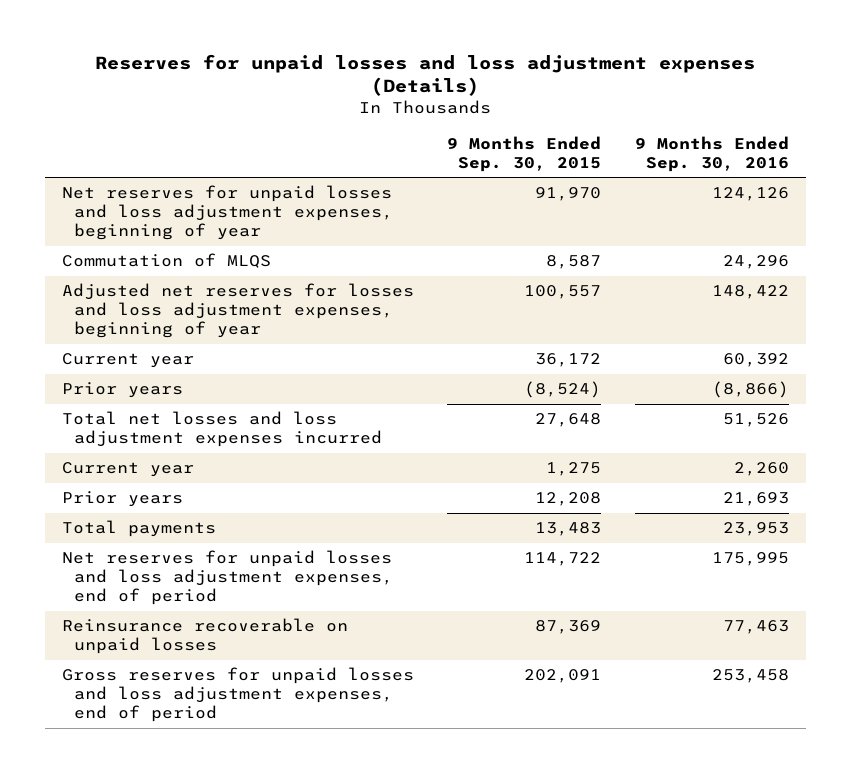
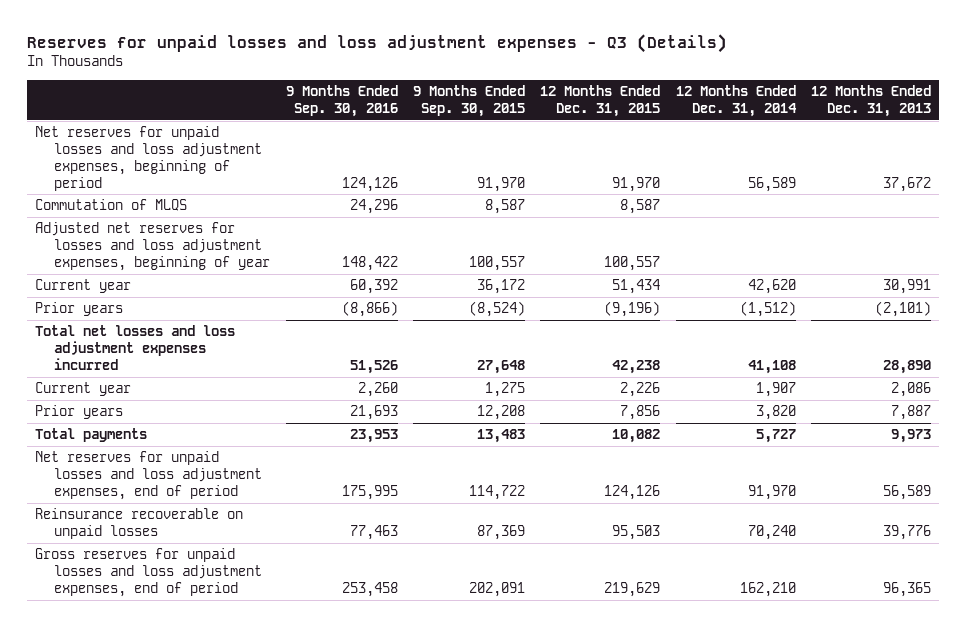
[95,53,756,97] Reserves for unpaid losses and loss adjustment expenses (Details) -> [27,34,728,54] Reserves for unpaid losses and loss adjustment expenses - Q3 (Details)
none -> [540,84,661,117] 12 Months Ended Dec. 31, 2015
none -> [675,84,797,117] 12 Months Ended Dec. 31, 2014
none -> [811,84,932,117] 12 Months Ended Dec. 31, 2013
[61,185,394,241] Net reserves for unpaid losses and loss adjustment expenses, beginning of year -> [35,126,263,191] Net reserves for unpaid losses and loss adjustment expenses, beginning of period

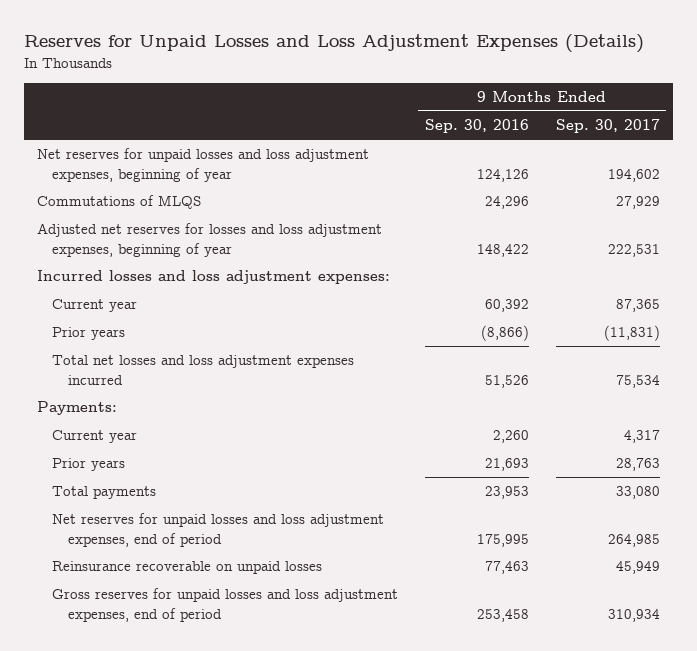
[27,34,728,54] Reserves for unpaid losses and loss adjustment expenses - Q3 (Details) -> [23,34,644,54] Reserves for Unpaid Losses and Loss Adjustment Expenses (Details)
[413,84,526,117] 9 Months Ended Sep. 30, 2015 -> none
[540,84,661,117] 12 Months Ended Dec. 31, 2015 -> none
[675,84,797,117] 12 Months Ended Dec. 31, 2014 -> none
[811,84,932,117] 12 Months Ended Dec. 31, 2013 -> none
none -> [555,119,660,134] Sep. 30, 2017
[35,126,263,191] Net reserves for unpaid losses and loss adjustment expenses, beginning of period -> [37,148,370,182] Net reserves for unpaid losses and loss adjustment expenses, beginning of year
[35,199,188,212] Commutation of MLQS -> [37,195,202,210] Commutations of MLQS
none -> [37,270,391,285] Incurred losses and loss adjustment expenses:
none -> [37,401,118,416] Payments:

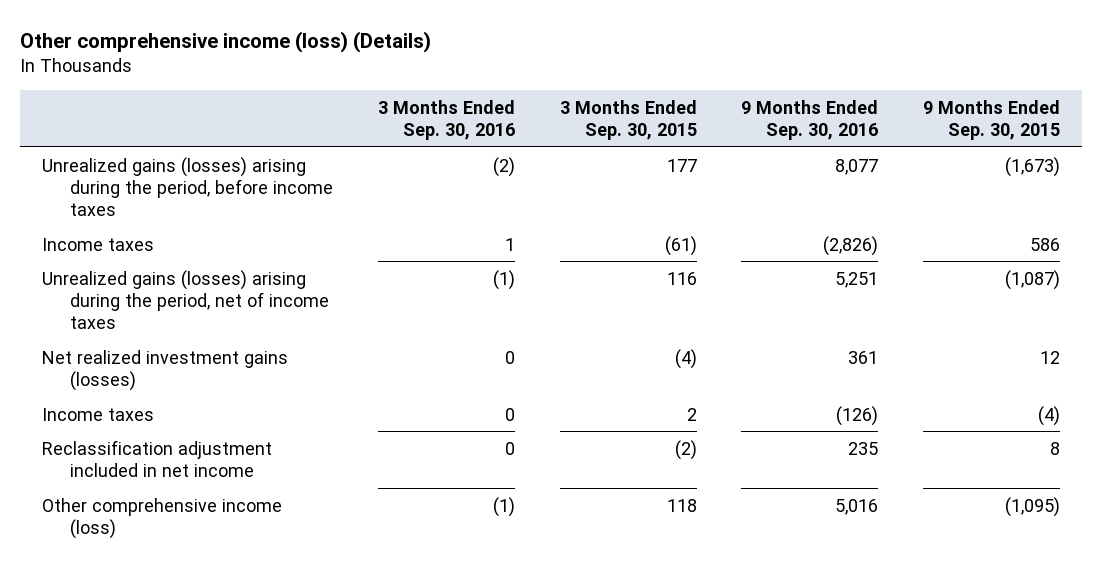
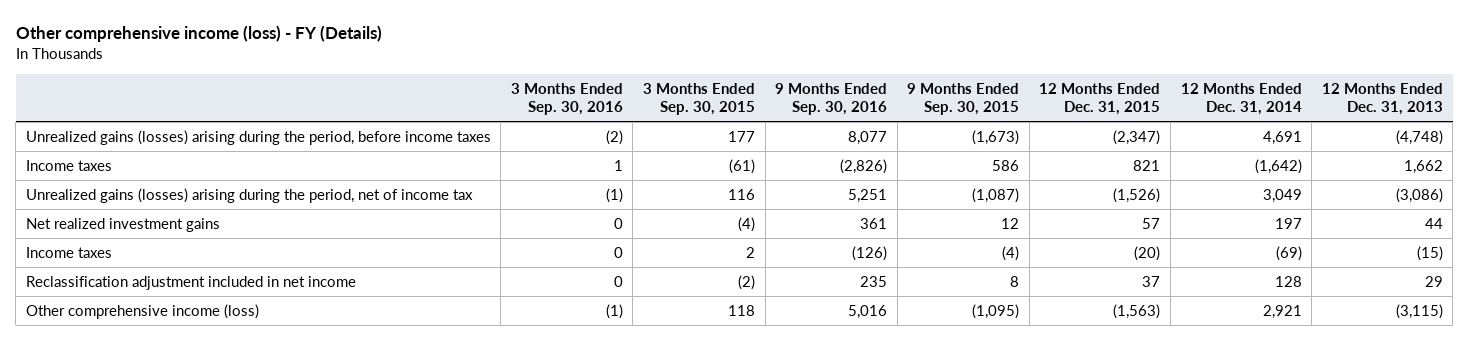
[19,30,431,53] Other comprehensive income (loss) (Details) -> [15,24,382,42] Other comprehensive income (loss) - FY (Details)
none -> [1039,82,1161,116] 12 Months Ended Dec. 31, 2015
none -> [1180,82,1302,116] 12 Months Ended Dec. 31, 2014
none -> [1321,82,1443,116] 12 Months Ended Dec. 31, 2013
[41,269,330,330] Unrealized gains (losses) arising during the period, net of income taxes -> [25,187,473,203] Unrealized gains (losses) arising during the period, net of income tax
[41,349,288,392] Net realized investment gains (losses) -> [25,217,220,232] Net realized investment gains

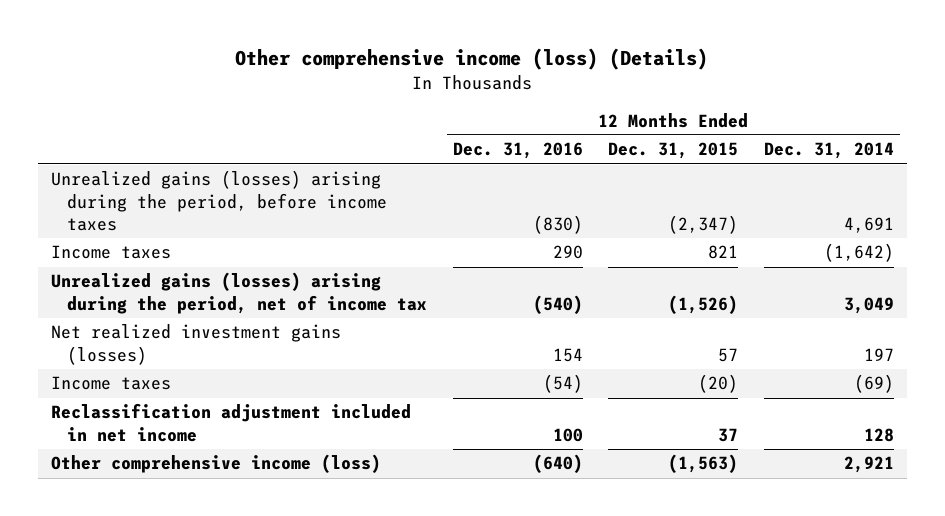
[15,24,382,42] Other comprehensive income (loss) - FY (Details) -> [235,48,709,71] Other comprehensive income (loss) (Details)
[510,82,623,116] 3 Months Ended Sep. 30, 2016 -> none
[643,82,756,116] 3 Months Ended Sep. 30, 2015 -> none
[775,82,888,116] 9 Months Ended Sep. 30, 2016 -> none
[907,82,1020,116] 9 Months Ended Sep. 30, 2015 -> none
[1321,82,1443,116] 12 Months Ended Dec. 31, 2013 -> none
none -> [452,142,583,160] Dec. 31, 2016
[25,217,220,232] Net realized investment gains -> [50,324,341,365] Net realized investment gains (losses)

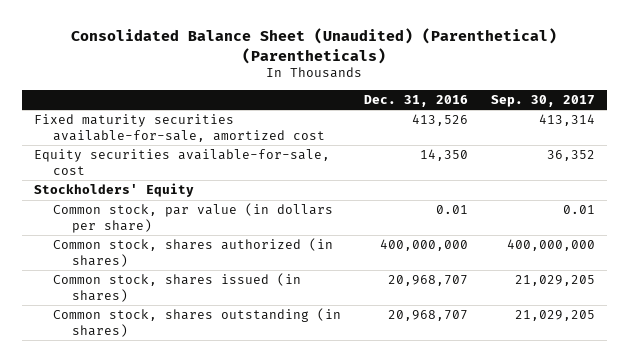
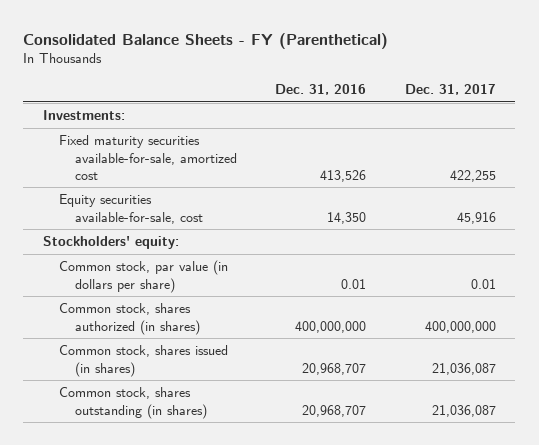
[71,28,558,64] Consolidated Balance Sheet (Unaudited) (Parenthetical) (Parentheticals) -> [23,32,389,49] Consolidated Balance Sheets - FY (Parenthetical)
[491,94,596,107] Sep. 30, 2017 -> none
none -> [405,83,497,95] Dec. 31, 2017
none -> [42,110,125,121] Investments:
[33,183,194,198] Stockholders' Equity -> [42,236,179,250] Stockholders' equity:

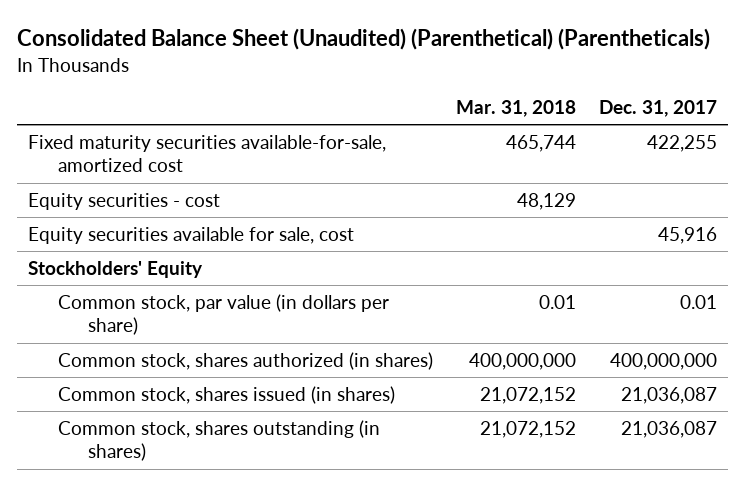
[23,32,389,49] Consolidated Balance Sheets - FY (Parenthetical) -> [16,28,710,51] Consolidated Balance Sheet (Unaudited) (Parenthetical) (Parentheticals)
[275,83,367,95] Dec. 31, 2016 -> none
none -> [455,100,576,118] Mar. 31, 2018
[42,110,125,121] Investments: -> none
none -> [28,192,221,210] Equity securities - cost
[58,194,203,224] Equity securities available-for-sale, cost -> [28,226,355,244] Equity securities available for sale, cost
[42,236,179,250] Stockholders' equity: -> [28,260,204,278] Stockholders' Equity

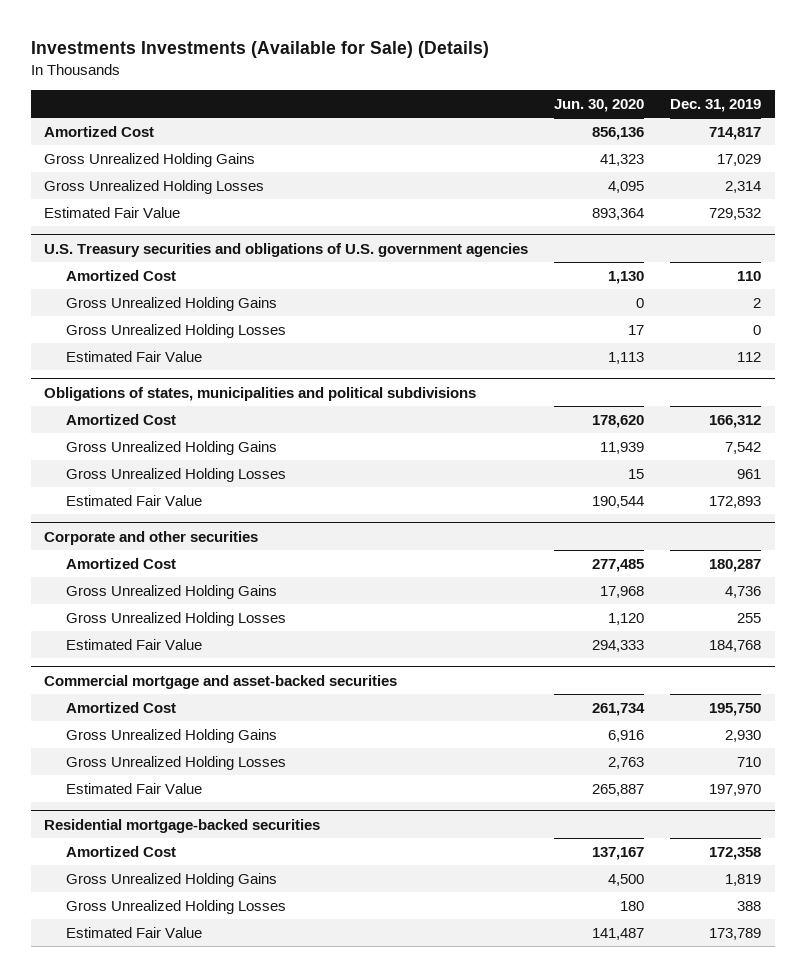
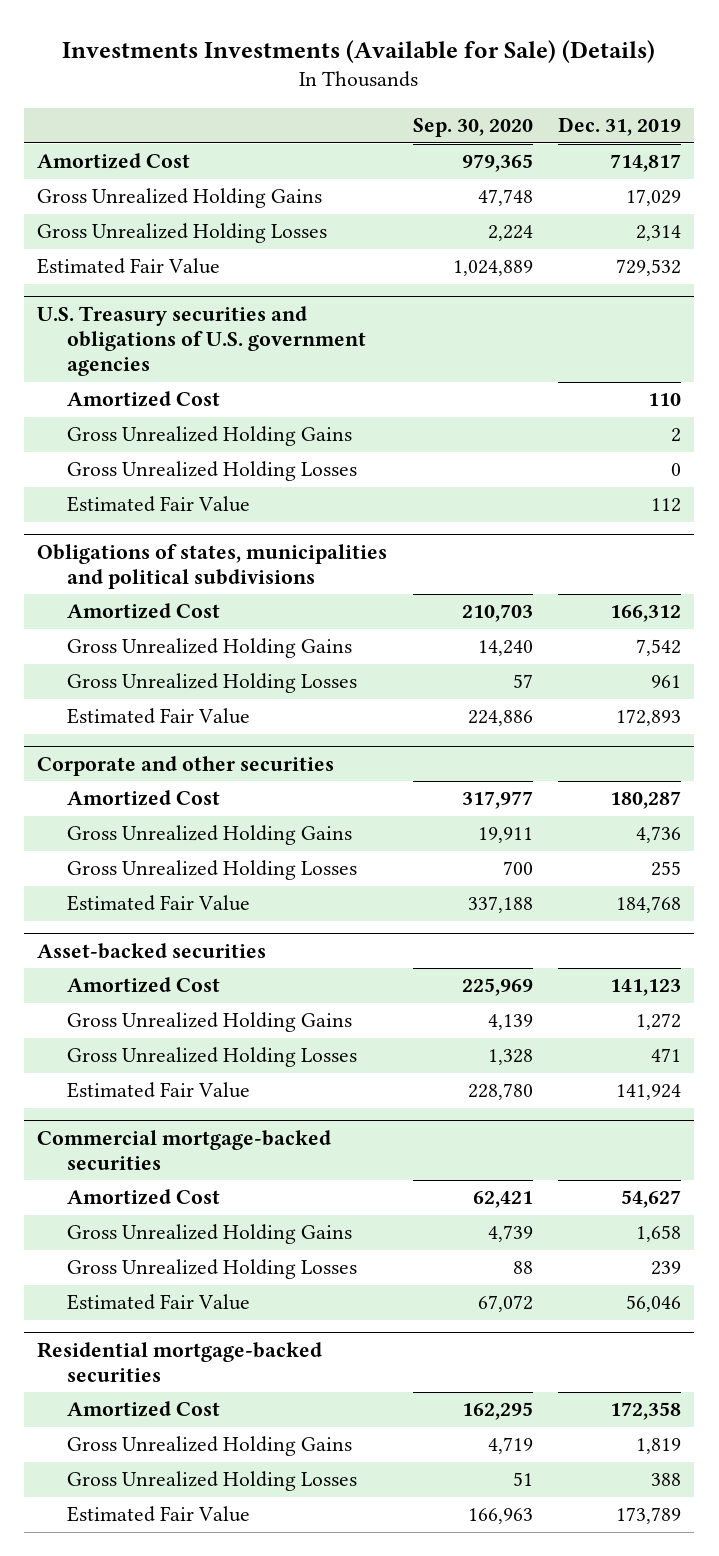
[554,98,645,112] Jun. 30, 2020 -> none
none -> [412,118,533,138] Sep. 30, 2020
[43,674,397,689] Commercial mortgage and asset-backed securities -> [37,942,267,959] Asset-backed securities
[709,702,762,716] 195,750 -> [610,979,682,997] 141,123
[725,729,762,742] 2,930 -> [636,1013,682,1031] 1,272
[737,756,762,767] 710 -> [651,1048,682,1063] 471
[709,783,762,796] 197,970 -> [616,1084,682,1101] 141,924
none -> [37,1129,332,1171] Commercial mortgage-backed securities
none -> [67,1189,221,1206] Amortized Cost
none -> [67,1224,353,1245] Gross Unrealized Holding Gains
none -> [67,1259,358,1280] Gross Unrealized Holding Losses
none -> [67,1294,251,1311] Estimated Fair Value

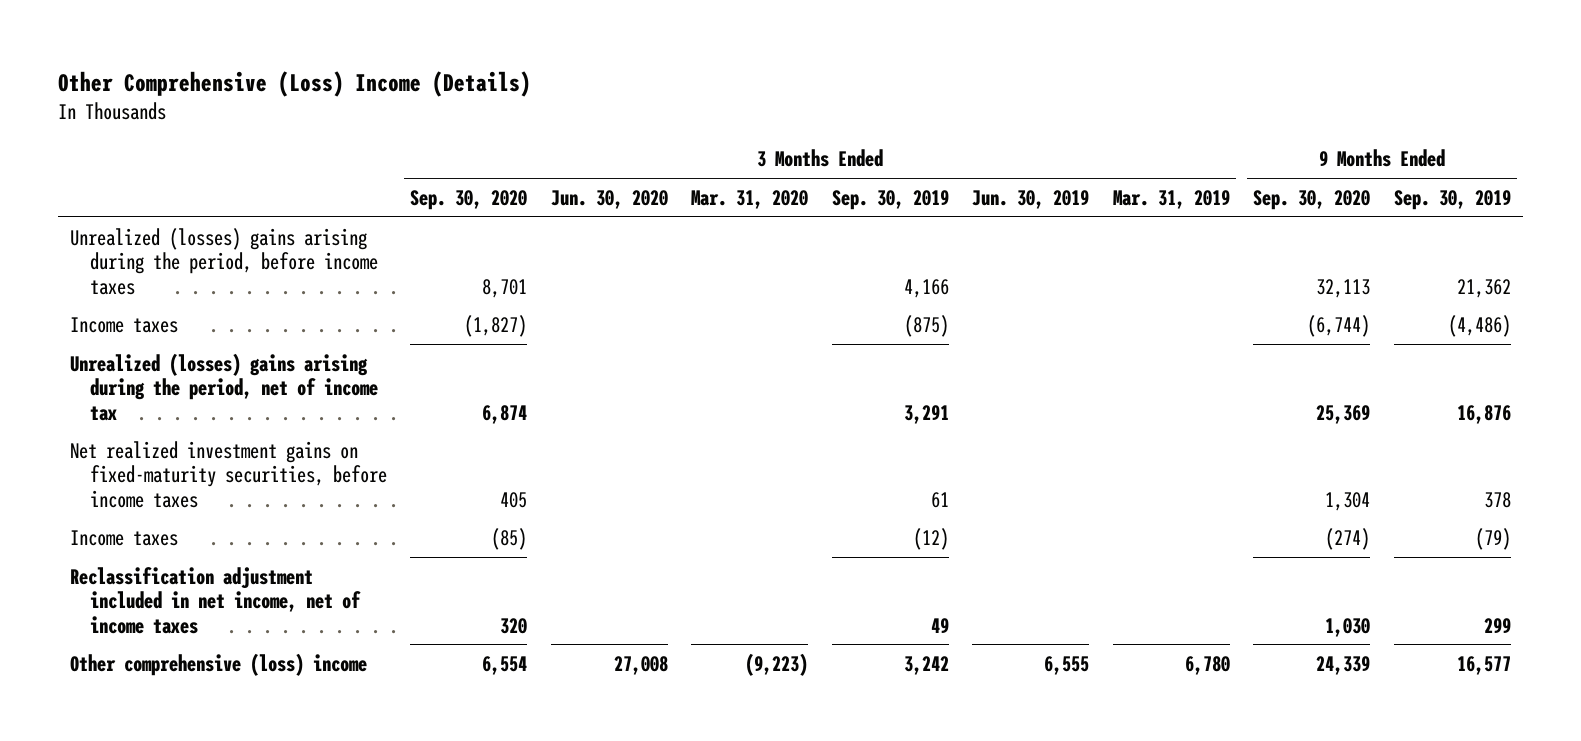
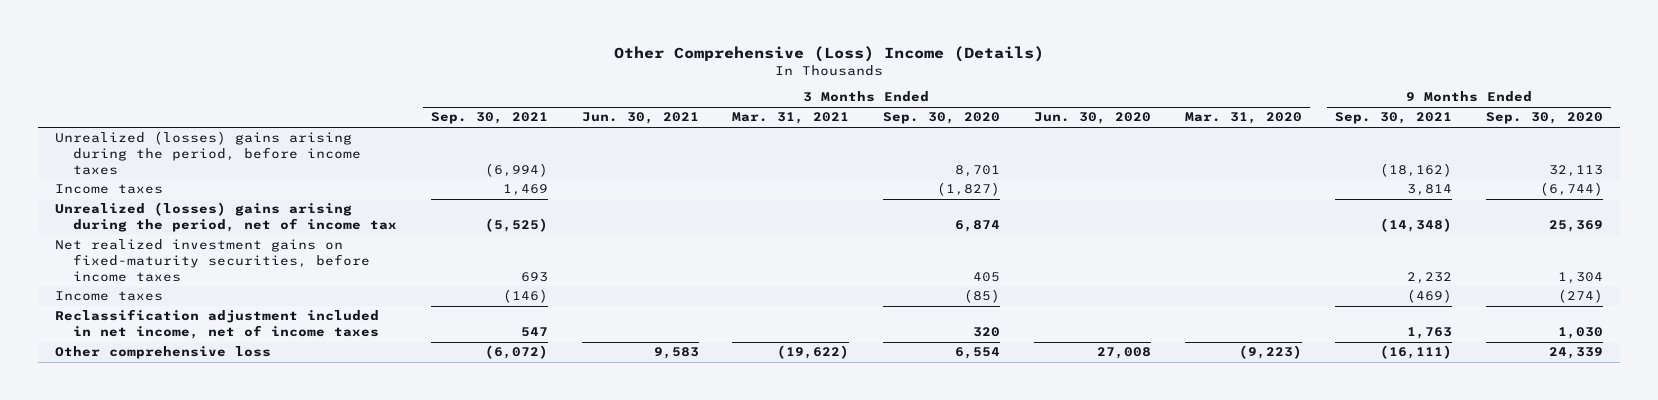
[831,189,949,210] Sep. 30, 2019 -> none
[972,189,1090,209] Jun. 30, 2019 -> none
[1112,189,1230,209] Mar. 31, 2019 -> none
[1393,189,1511,210] Sep. 30, 2019 -> none
none -> [431,112,549,125] Sep. 30, 2021
none -> [581,112,699,125] Jun. 30, 2021
none -> [732,112,850,125] Mar. 31, 2021
none -> [1335,112,1453,125] Sep. 30, 2021
[69,652,367,676] Other comprehensive (loss) income -> [55,346,272,360] Other comprehensive loss

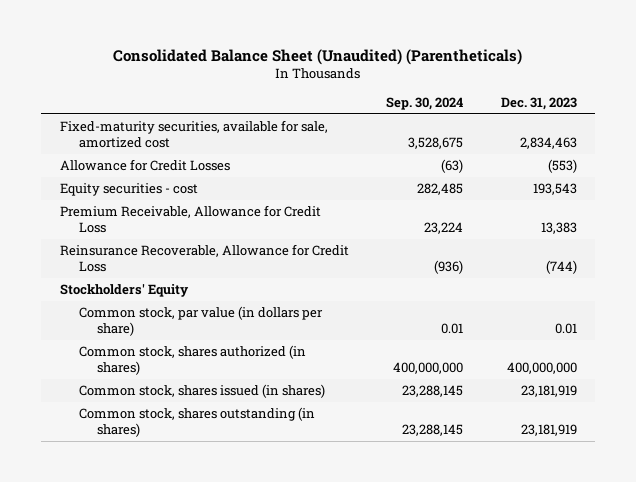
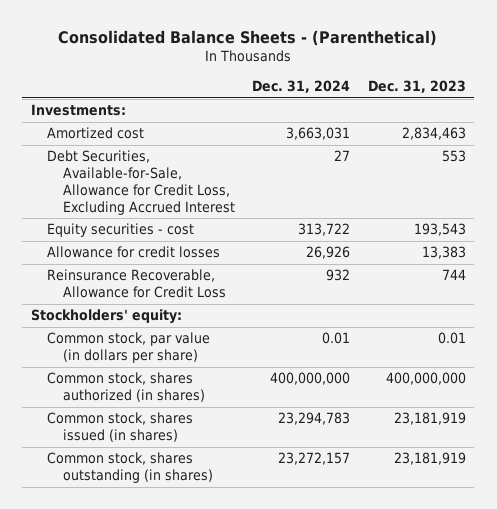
[113,49,523,66] Consolidated Balance Sheet (Unaudited) (Parentheticals) -> [58,30,438,47] Consolidated Balance Sheets - (Parenthetical)
[386,97,464,111] Sep. 30, 2024 -> none
none -> [252,80,351,94] Dec. 31, 2024
none -> [30,104,126,117] Investments:
[59,119,328,149] Fixed-maturity securities, available for sale, amortized cost -> [46,127,144,140] Amortized cost
[59,158,230,171] Allowance for Credit Losses -> [46,150,235,216] Debt Securities, Available-for-Sale, Allowance for Credit Loss, Excluding Accrued Interest
[547,158,577,173] (553) -> [441,150,466,163] 553
[59,204,321,234] Premium Receivable, Allowance for Credit Loss -> [46,246,220,259] Allowance for credit losses
[545,260,577,275] (744) -> [441,269,466,281] 744
[59,283,189,297] Stockholders' Equity -> [30,309,182,325] Stockholders' equity:

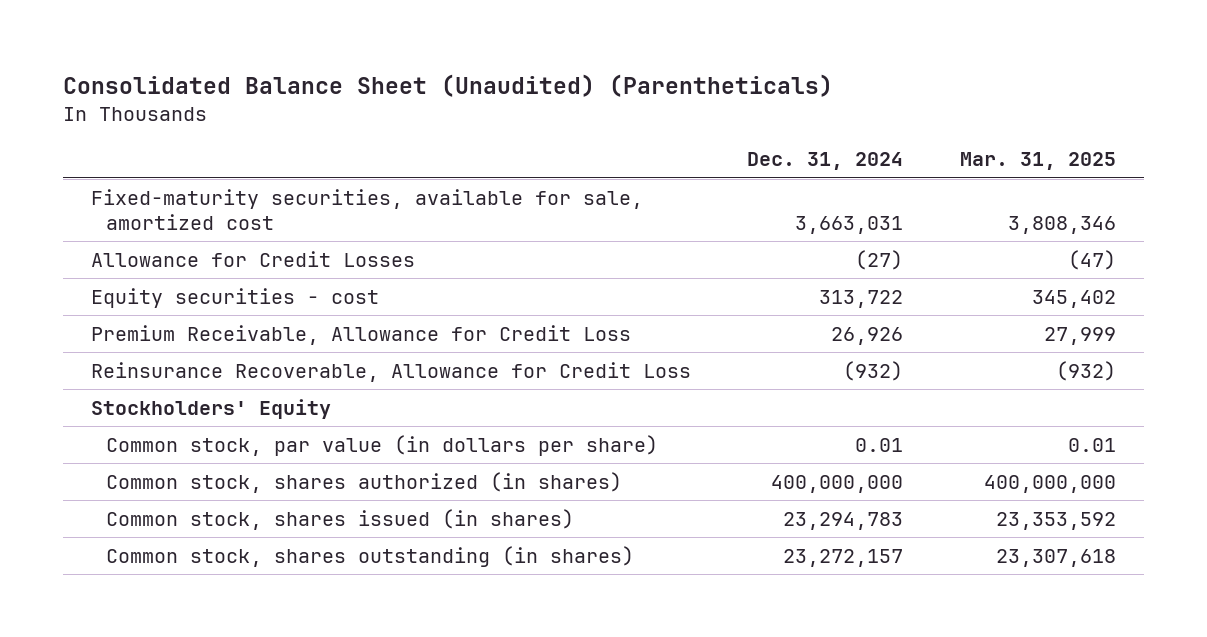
[58,30,438,47] Consolidated Balance Sheets - (Parenthetical) -> [63,73,834,97] Consolidated Balance Sheet (Unaudited) (Parentheticals)
[367,80,466,94] Dec. 31, 2023 -> none
none -> [959,152,1116,171] Mar. 31, 2025
[30,104,126,117] Investments: -> none
[46,127,144,140] Amortized cost -> [91,188,644,230] Fixed-maturity securities, available for sale, amortized cost
[46,150,235,216] Debt Securities, Available-for-Sale, Allowance for Credit Loss, Excluding Accrued Interest -> [91,250,416,267] Allowance for Credit Losses
[334,150,351,162] 27 -> [855,249,904,270] (27)
[46,246,220,259] Allowance for credit losses -> [91,324,632,345] Premium Receivable, Allowance for Credit Loss
[326,269,351,282] 932 -> [843,360,904,381] (932)
[30,309,182,325] Stockholders' equity: -> [91,398,332,419] Stockholders' Equity

